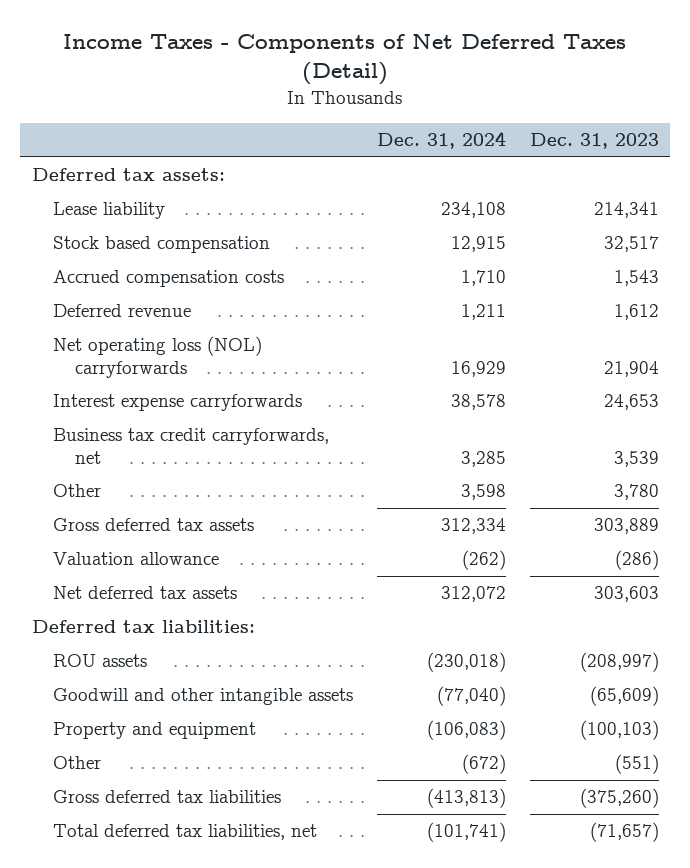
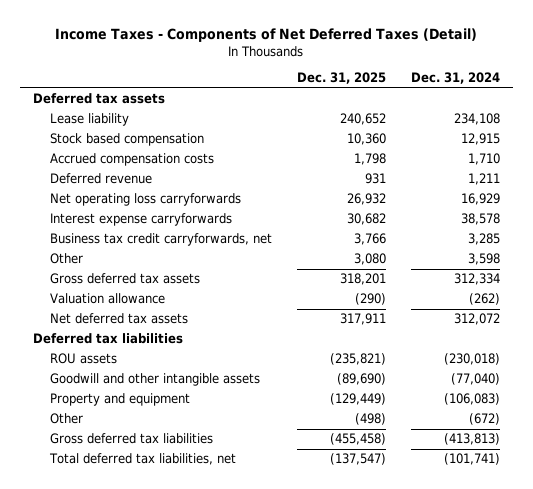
[529,133,659,150] Dec. 31, 2023 -> none
none -> [297,72,387,85] Dec. 31, 2025
[31,168,225,182] Deferred tax assets: -> [32,93,165,105] Deferred tax assets
[53,336,263,378] Net operating loss (NOL) carryforwards -> [50,193,242,207] Net operating loss carryforwards
[31,620,255,634] Deferred tax liabilities: -> [32,333,183,345] Deferred tax liabilities

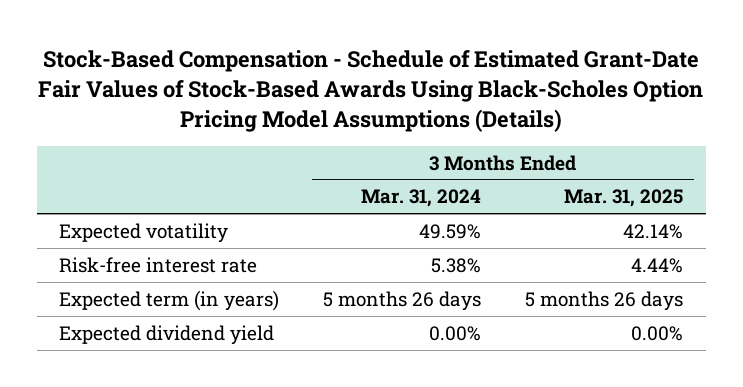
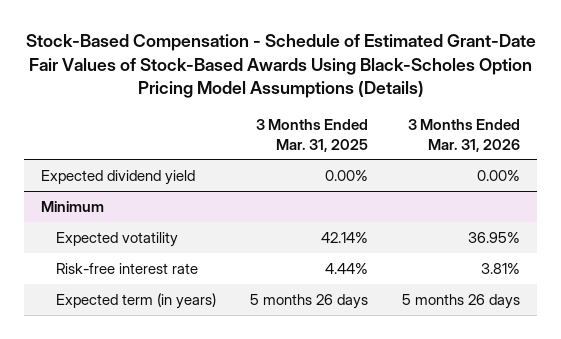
[361,189,482,208] Mar. 31, 2024 -> none
none -> [408,119,521,152] 3 Months Ended Mar. 31, 2026
[59,324,275,345] Expected dividend yield -> [41,169,196,185] Expected dividend yield
none -> [41,200,105,212] Minimum

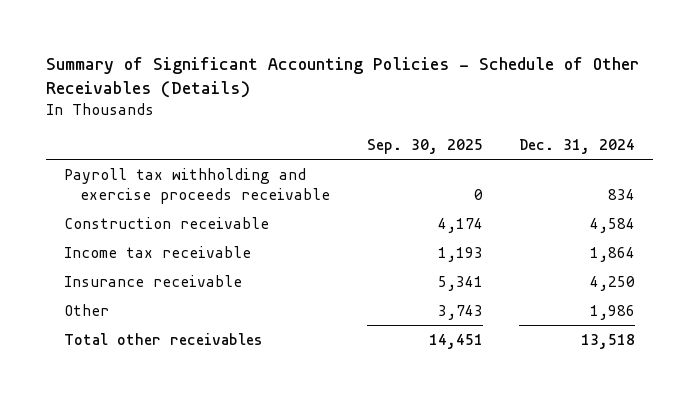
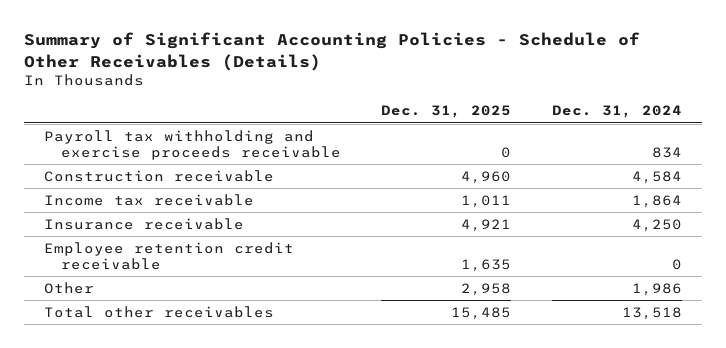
[366,138,483,154] Sep. 30, 2025 -> none
none -> [381,105,512,119] Dec. 31, 2025
none -> [44,241,295,271] Employee retention credit receivable

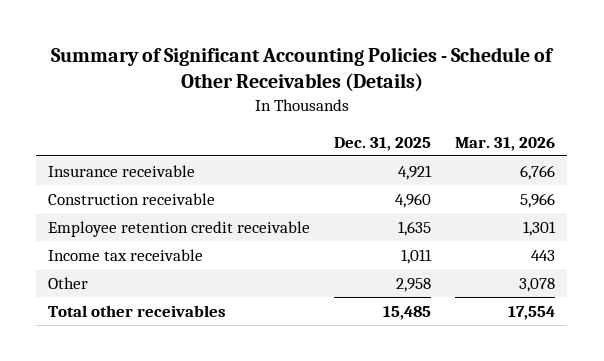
[551,105,682,119] Dec. 31, 2024 -> none
none -> [455,136,556,151] Mar. 31, 2026
[44,129,342,161] Payroll tax withholding and exercise proceeds receivable -> none
[44,169,275,182] Construction receivable -> [48,192,216,205] Construction receivable
[44,193,255,206] Income tax receivable -> [48,248,204,261] Income tax receivable

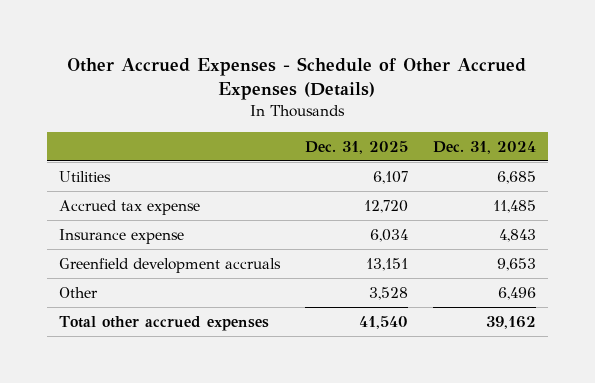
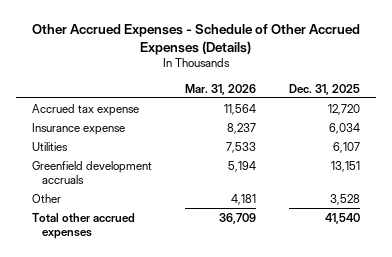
[432,140,536,154] Dec. 31, 2024 -> none
none -> [184,83,256,95] Mar. 31, 2026
[58,171,111,183] Utilities -> [31,141,68,151] Utilities

